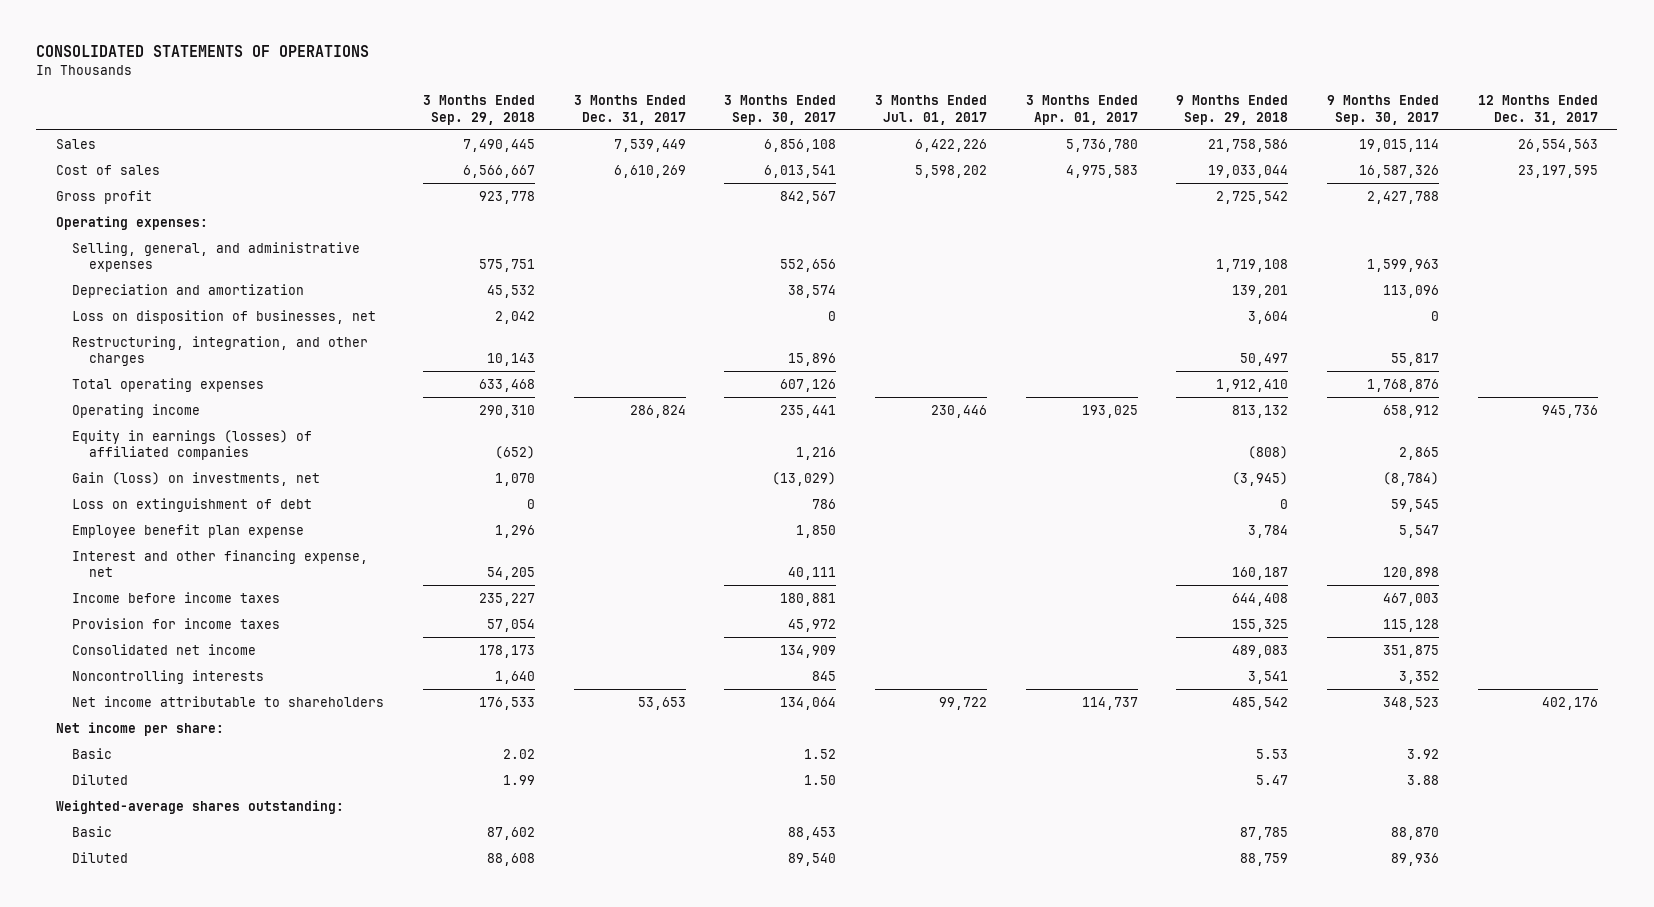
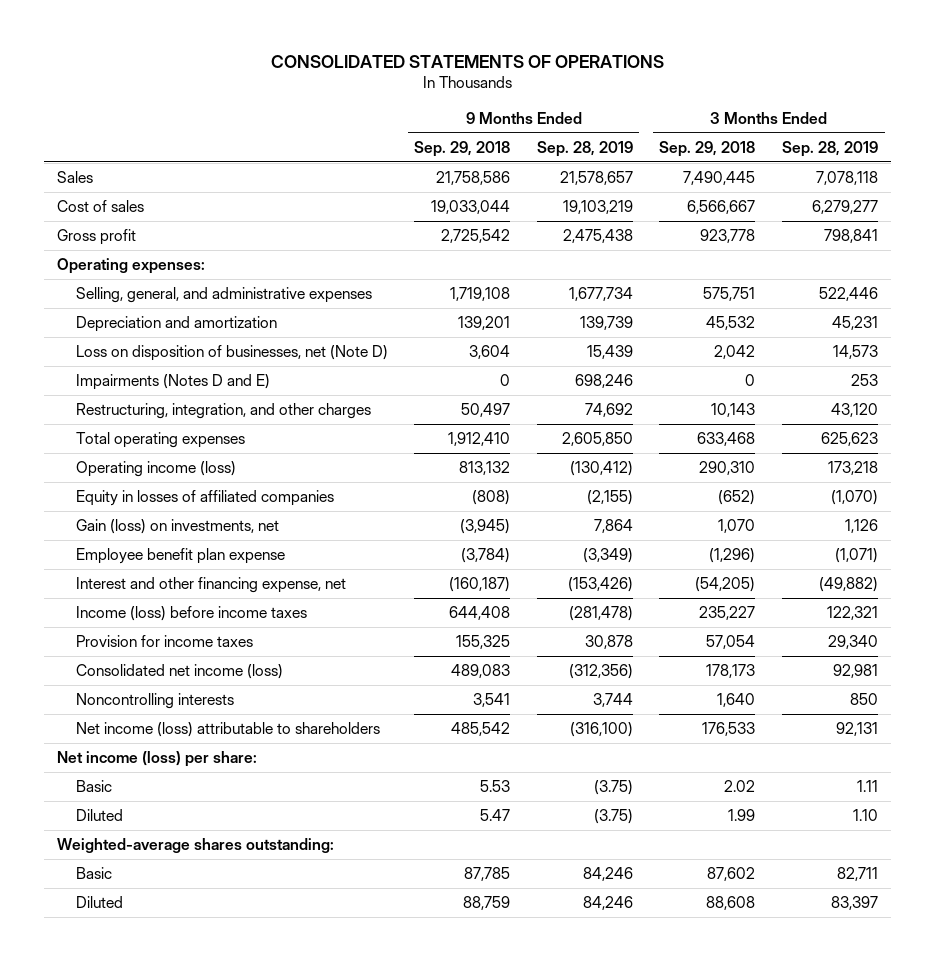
[573,95,686,125] 3 Months Ended Dec. 31, 2017 -> none
[724,95,837,125] 3 Months Ended Sep. 30, 2017 -> none
[875,95,988,125] 3 Months Ended Jul. 01, 2017 -> none
[1025,95,1138,125] 3 Months Ended Apr. 01, 2017 -> none
[1327,95,1440,125] 9 Months Ended Sep. 30, 2017 -> none
[1477,95,1598,125] 12 Months Ended Dec. 31, 2017 -> none
none -> [536,140,633,157] Sep. 28, 2019
none -> [781,140,878,157] Sep. 28, 2019
[72,309,377,324] Loss on disposition of businesses, net -> [75,345,388,362] Loss on disposition of businesses, net (Note D)
none -> [75,374,270,391] Impairments (Notes D and E)
[72,403,201,418] Operating income -> [75,461,236,478] Operating income (loss)
[72,429,313,461] Equity in earnings (losses) of affiliated companies -> [75,490,334,507] Equity in losses of affiliated companies
[72,497,313,512] Loss on extinguishment of debt -> none
[494,524,535,538] 1,296 -> [709,548,756,564] (1,296)
[1248,524,1289,538] 3,784 -> [461,548,511,564] (3,784)
[486,567,535,581] 54,205 -> [695,577,756,593] (54,205)
[1232,567,1289,581] 160,187 -> [449,577,511,593] (160,187)
[72,591,281,603] Income before income taxes -> [75,606,307,622] Income (loss) before income taxes
[72,643,257,655] Consolidated net income -> [75,664,283,680] Consolidated net income (loss)
[72,695,385,707] Net income attributable to shareholders -> [75,722,380,738] Net income (loss) attributable to shareholders
[55,721,224,736] Net income per share: -> [57,751,258,768] Net income (loss) per share:

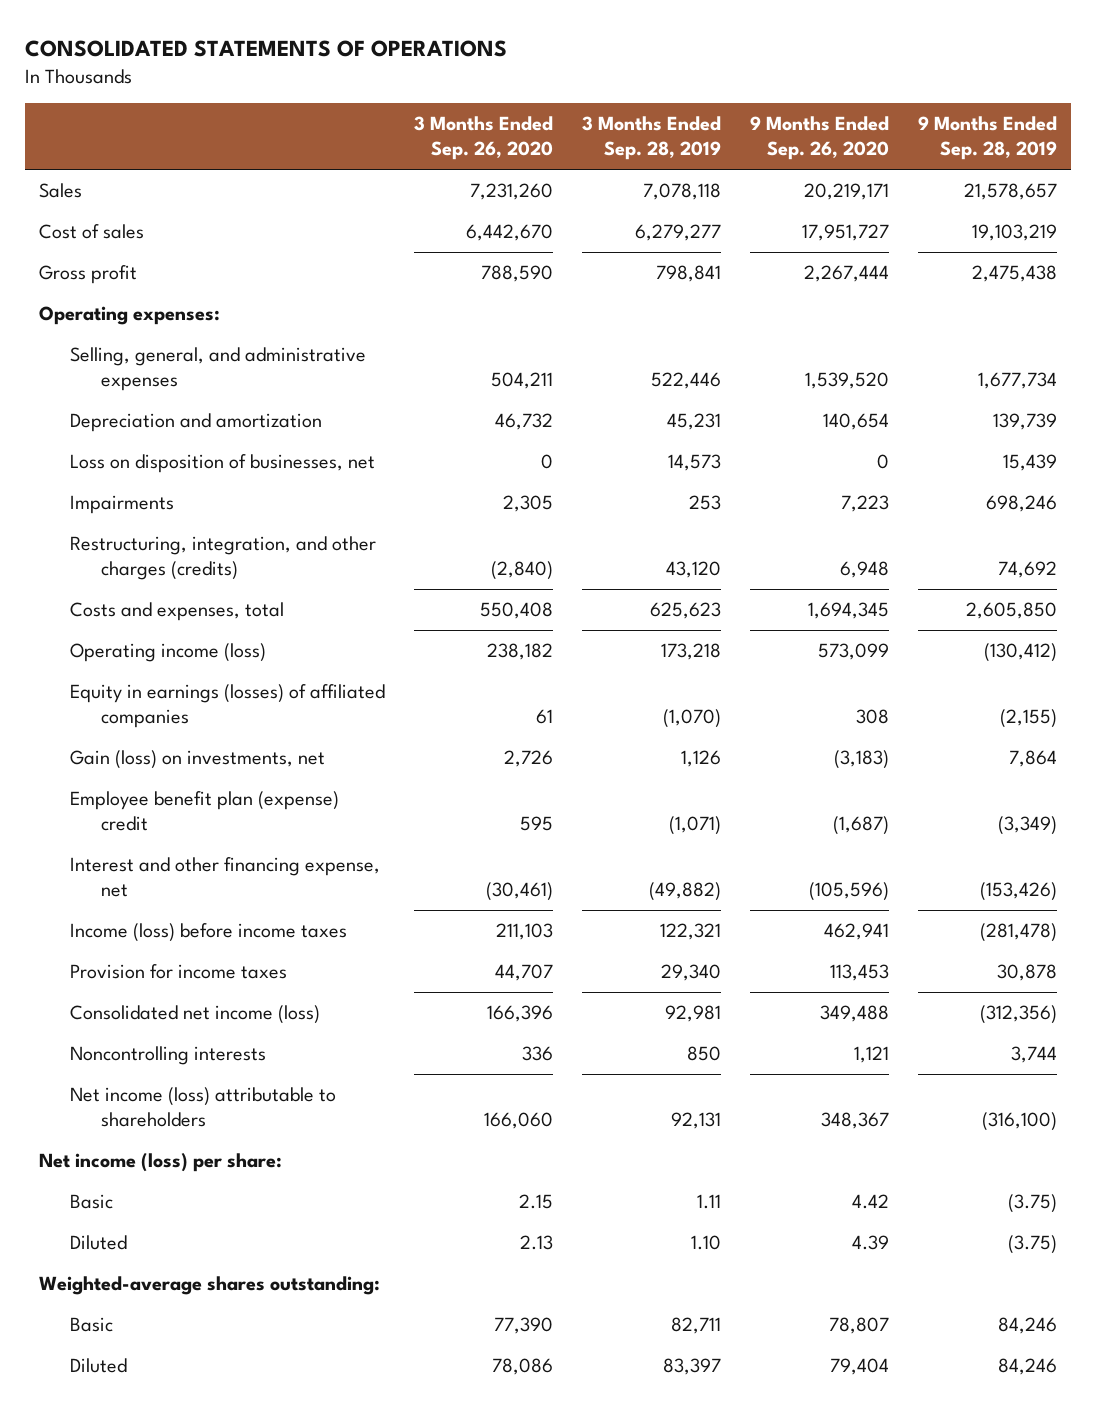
[414,140,511,157] Sep. 29, 2018 -> none
[659,140,756,157] Sep. 29, 2018 -> none
none -> [413,116,553,161] 3 Months Ended Sep. 26, 2020
none -> [749,116,889,161] 9 Months Ended Sep. 26, 2020
[75,345,388,362] Loss on disposition of businesses, net (Note D) -> [69,454,375,474] Loss on disposition of businesses, net
[75,374,270,391] Impairments (Notes D and E) -> [69,495,174,515] Impairments
[75,403,371,420] Restructuring, integration, and other charges -> [69,536,376,581] Restructuring, integration, and other charges (credits)
[75,432,245,449] Total operating expenses -> [69,602,284,622] Costs and expenses, total
[75,490,334,507] Equity in losses of affiliated companies -> [69,684,385,729] Equity in earnings (losses) of affiliated companies
[75,548,285,565] Employee benefit plan expense -> [69,791,339,832] Employee benefit plan (expense) credit

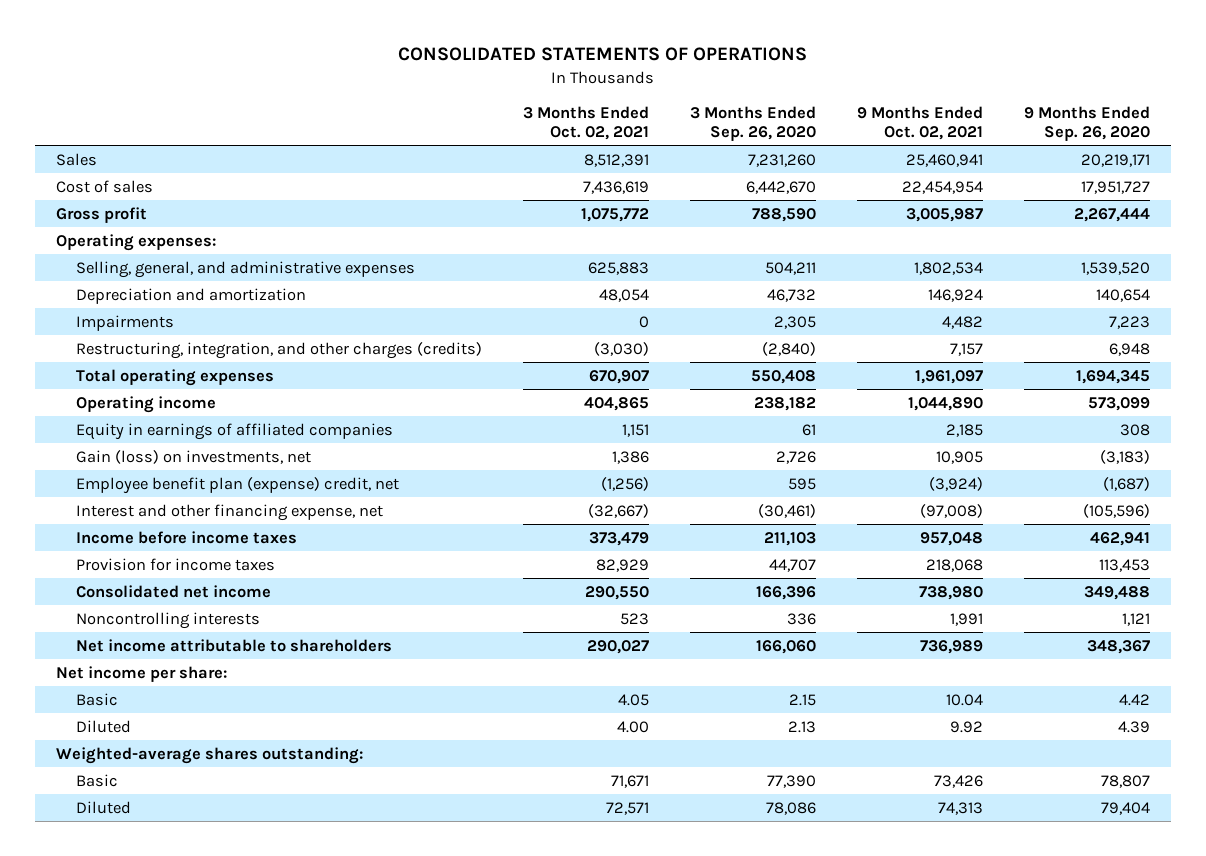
[581,116,721,161] 3 Months Ended Sep. 28, 2019 -> none
[917,116,1057,161] 9 Months Ended Sep. 28, 2019 -> none
none -> [522,105,649,140] 3 Months Ended Oct. 02, 2021
none -> [857,105,984,140] 9 Months Ended Oct. 02, 2021
[69,454,375,474] Loss on disposition of businesses, net -> none
[69,602,284,622] Costs and expenses, total -> [75,368,274,386] Total operating expenses
[69,643,266,663] Operating income (loss) -> [75,395,216,413] Operating income
[69,684,385,729] Equity in earnings (losses) of affiliated companies -> [75,422,393,440] Equity in earnings of affiliated companies
[69,791,339,832] Employee benefit plan (expense) credit -> [75,476,399,494] Employee benefit plan (expense) credit, net
[69,923,347,943] Income (loss) before income taxes -> [75,530,297,544] Income before income taxes
[69,1005,320,1025] Consolidated net income (loss) -> [75,584,271,598] Consolidated net income
[69,1087,336,1128] Net income (loss) attributable to shareholders -> [75,638,392,652] Net income attributable to shareholders
[39,1153,283,1173] Net income (loss) per share: -> [55,665,227,682] Net income per share:

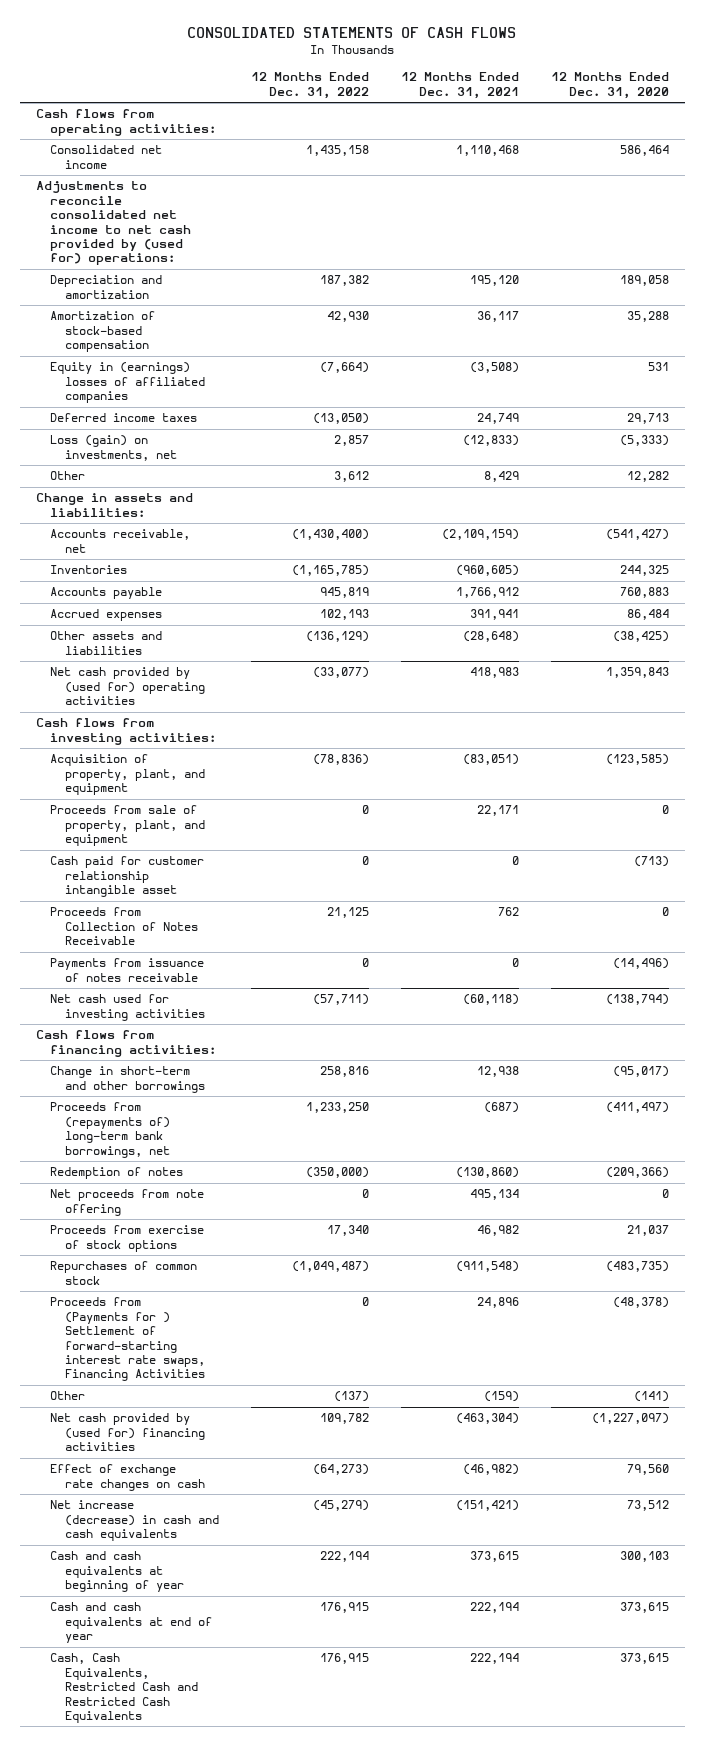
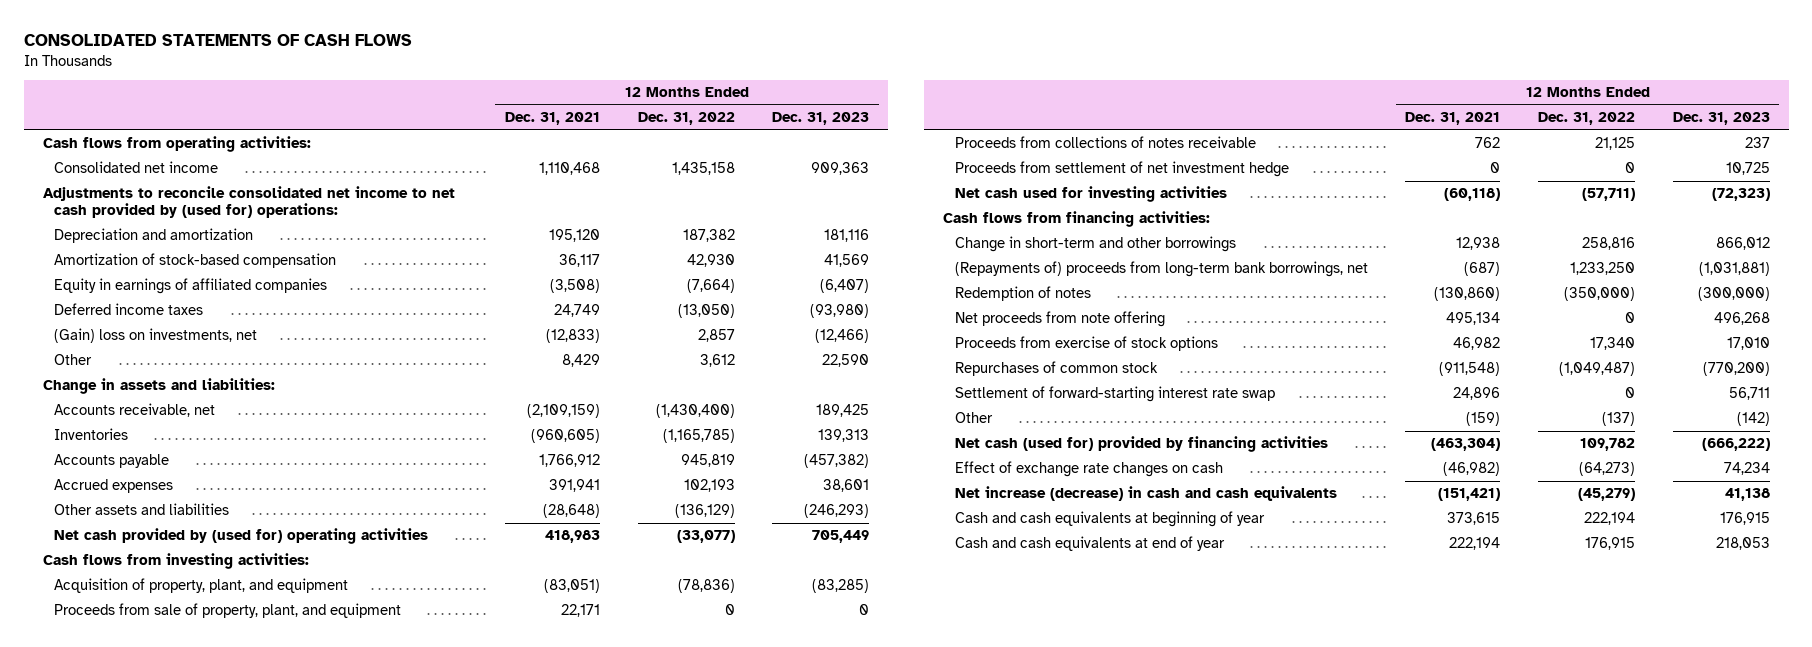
[550,72,669,99] 12 Months Ended Dec. 31, 2020 -> none
none -> [772,112,870,126] Dec. 31, 2023
[50,362,205,404] Equity in (earnings) losses of affiliated companies -> [54,278,328,295] Equity in earnings of affiliated companies
[50,435,177,461] Loss (gain) on investments, net -> [54,328,258,344] (Gain) loss on investments, net
[50,856,205,898] Cash paid for customer relationship intangible asset -> none
[50,958,205,982] Payments from issuance of notes receivable -> none
[50,907,198,946] Proceeds from Collection of Notes Receivable -> [954,136,1256,149] Proceeds from collections of notes receivable
none -> [954,161,1289,178] Proceeds from settlement of net investment hedge
[50,1102,170,1158] Proceeds from (repayments of) long-term bank borrowings, net -> [954,261,1368,278] (Repayments of) proceeds from long-term bank borrowings, net
[50,1297,205,1382] Proceeds from (Payments for ) Settlement of forward-starting interest rate swaps, Financing Activities -> [954,386,1275,403] Settlement of forward-starting interest rate swap
[50,1413,205,1452] Net cash provided by (used for) financing activities -> [954,436,1328,453] Net cash (used for) provided by financing activities
[50,1653,198,1723] Cash, Cash Equivalents, Restricted Cash and Restricted Cash Equivalents -> none

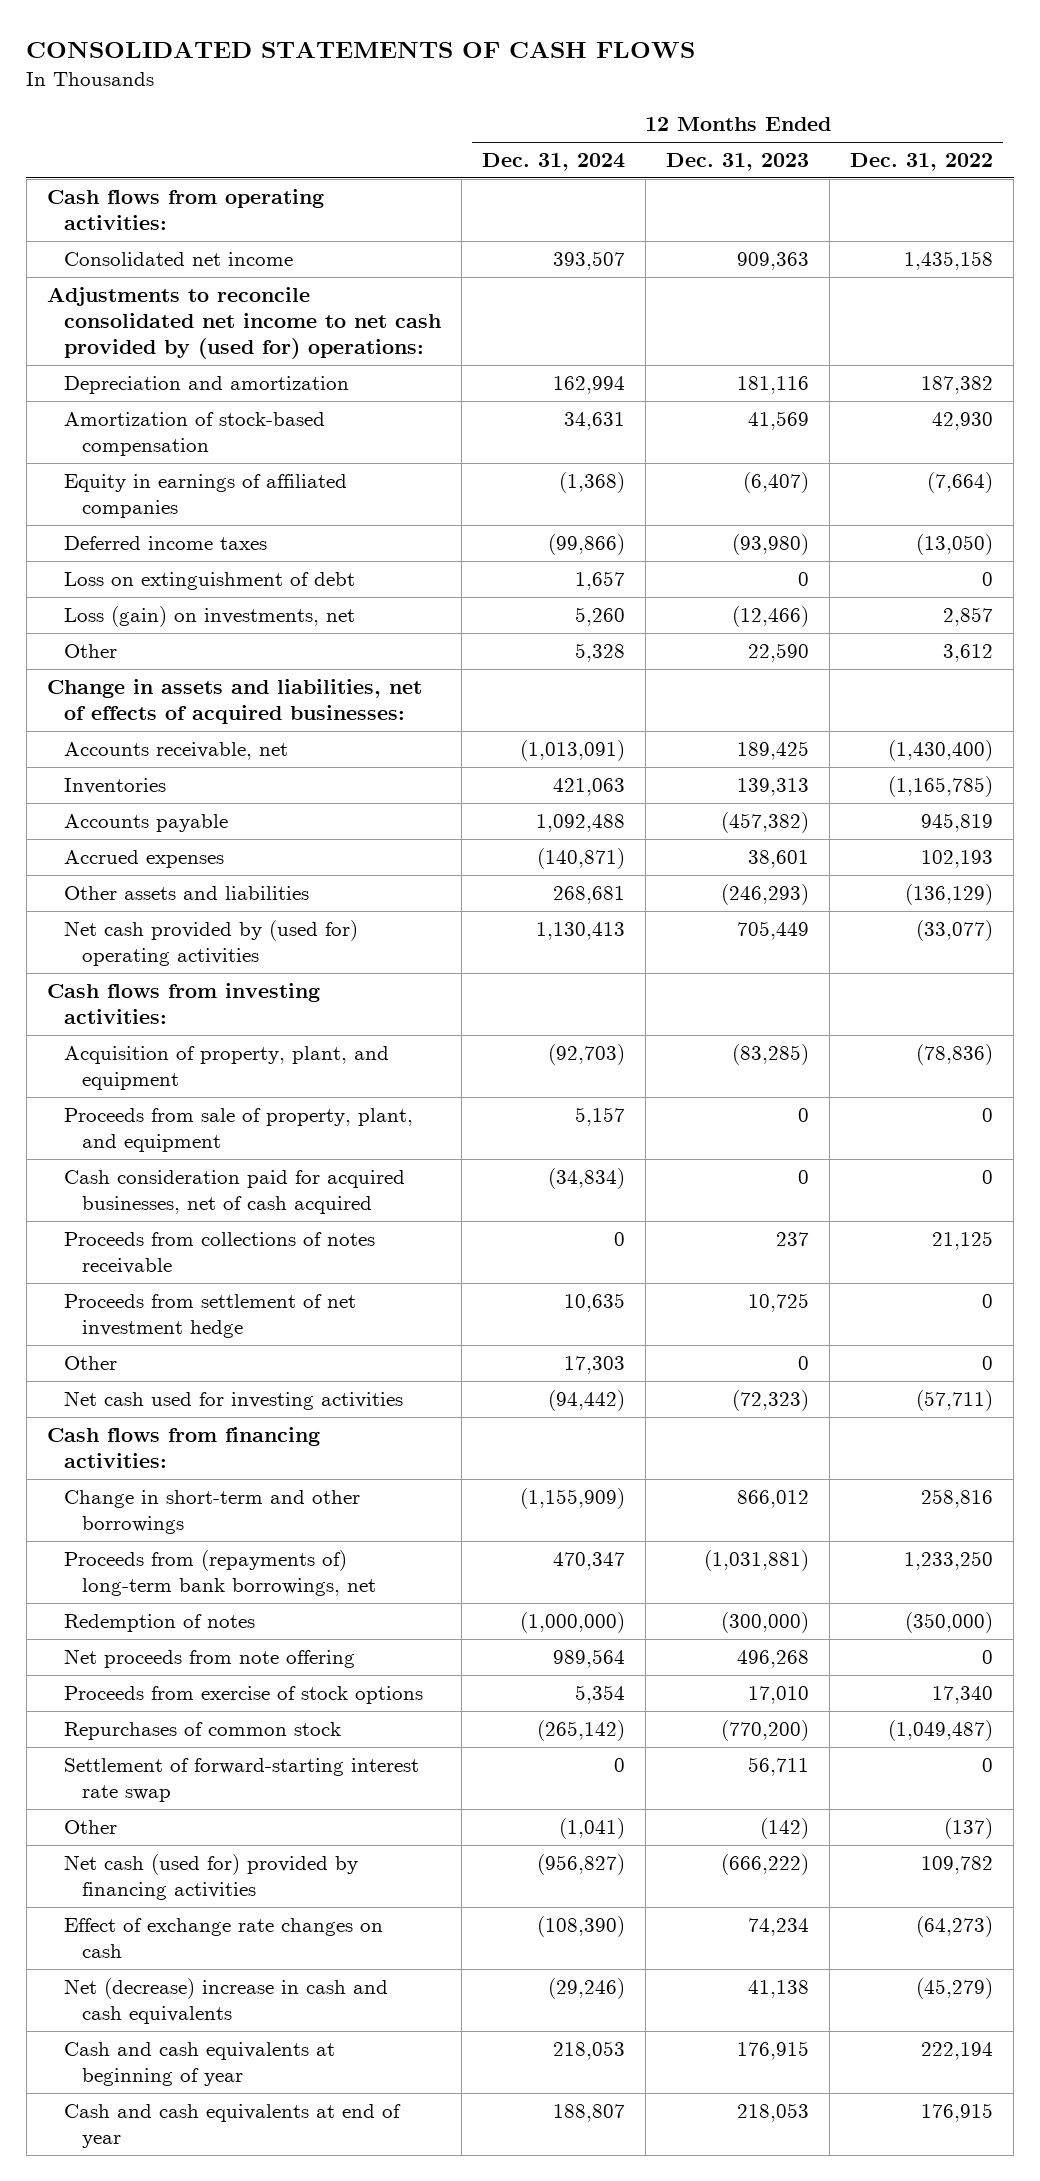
[504,112,600,126] Dec. 31, 2021 -> none
none -> [482,152,626,171] Dec. 31, 2024
none -> [64,571,356,590] Loss on extinguishment of debt
[54,328,258,344] (Gain) loss on investments, net -> [64,605,356,627] Loss (gain) on investments, net
[42,378,275,395] Change in assets and liabilities: -> [46,678,422,725] Change in assets and liabilities, net of effects of acquired businesses:
none -> [64,1169,406,1215] Cash consideration paid for acquired businesses, net of cash acquired
none -> [64,1355,118,1370] Other
[954,261,1368,278] (Repayments of) proceeds from long-term bank borrowings, net -> [64,1549,376,1597] Proceeds from (repayments of) long-term bank borrowings, net
[954,486,1337,502] Net increase (decrease) in cash and cash equivalents -> [64,1977,389,2025] Net (decrease) increase in cash and cash equivalents

